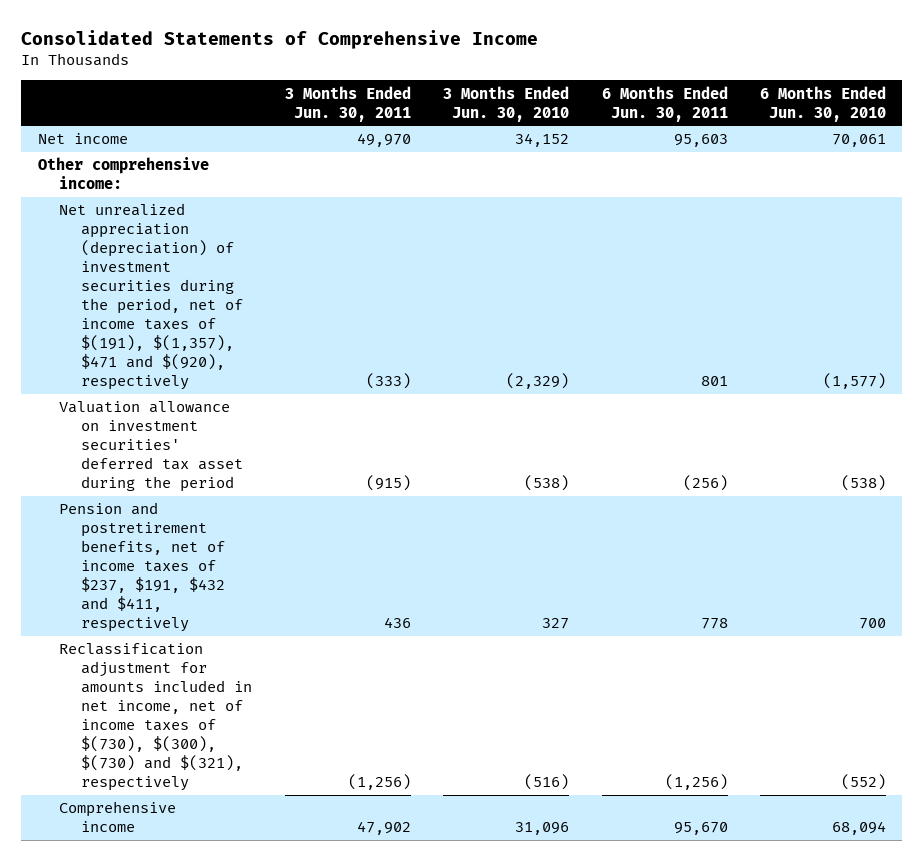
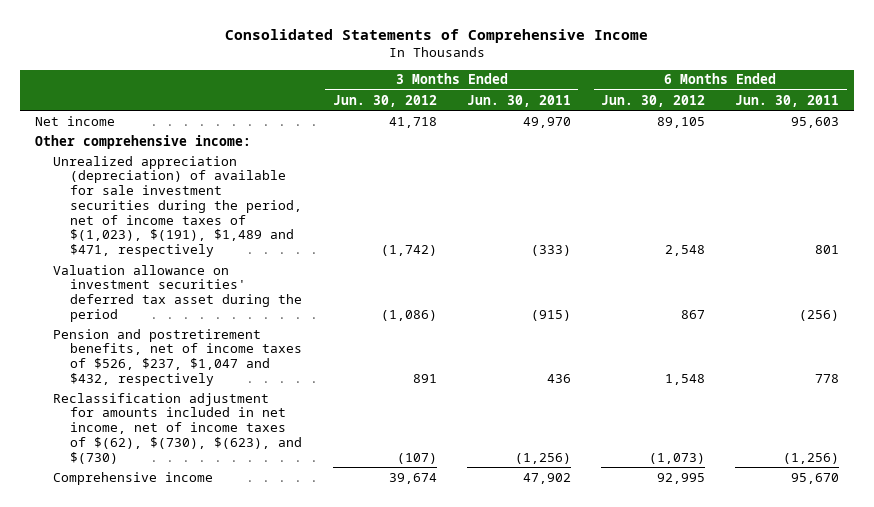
[443,85,570,122] 3 Months Ended Jun. 30, 2010 -> none
[760,85,887,122] 6 Months Ended Jun. 30, 2010 -> none
none -> [332,94,437,107] Jun. 30, 2012
none -> [601,94,706,107] Jun. 30, 2012
[59,203,244,391] Net unrealized appreciation (depreciation) of investment securities during the period, net of income taxes of $(191), $(1,357), $471 and $(920), respectively -> [52,155,303,258] Unrealized appreciation (depreciation) of available for sale investment securities during the period, net of income taxes of $(1,023), $(191), $1,489 and $471, respectively
[59,502,226,633] Pension and postretirement benefits, net of income taxes of $237, $191, $432 and $411, respectively -> [52,328,303,386] Pension and postretirement benefits, net of income taxes of $526, $237, $1,047 and $432, respectively
[59,643,253,792] Reclassification adjustment for amounts included in net income, net of income taxes of $(730), $(300), $(730) and $(321), respectively -> [52,392,303,464] Reclassification adjustment for amounts included in net income, net of income taxes of $(62), $(730), $(623), and $(730)

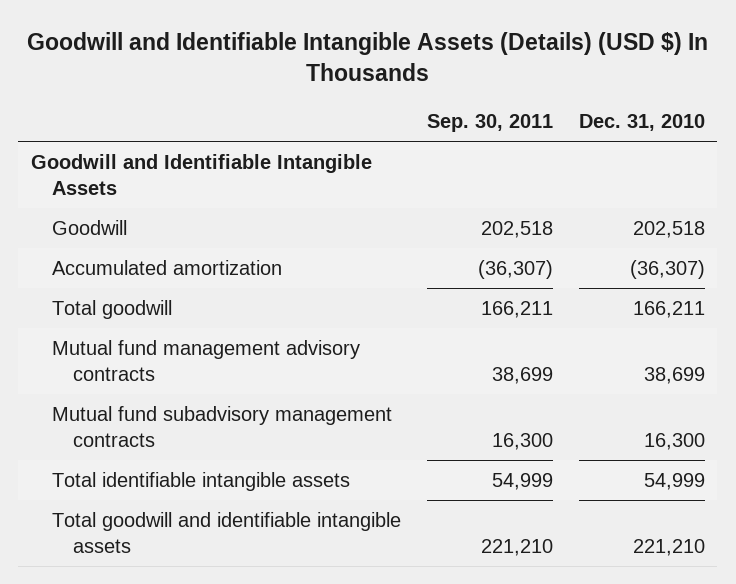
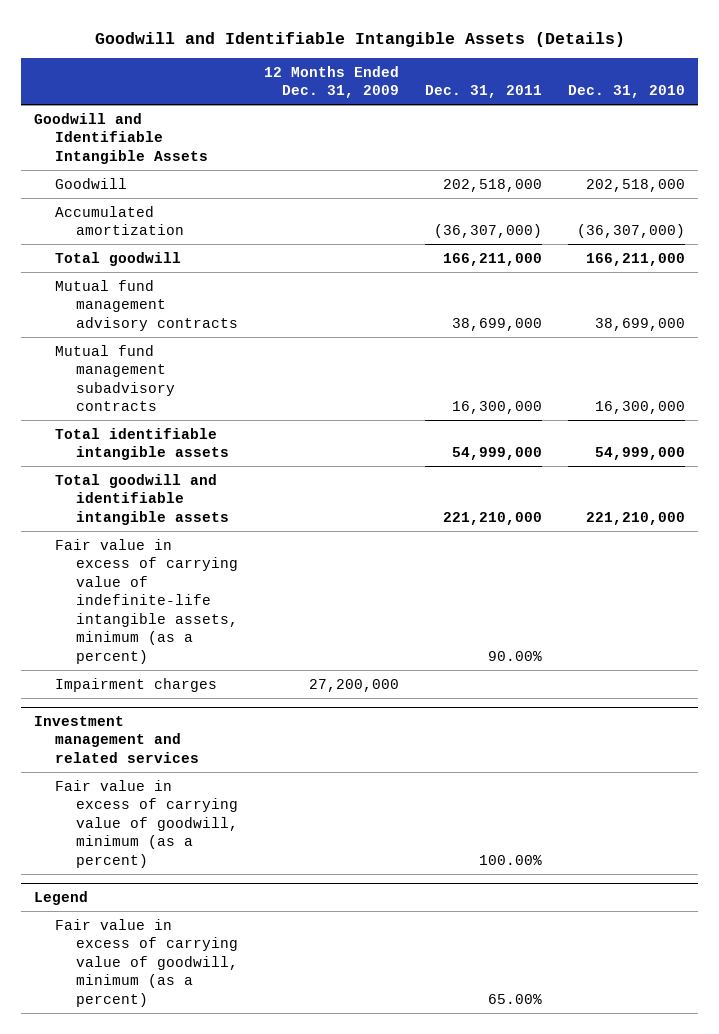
[26,31,708,82] Goodwill and Identifiable Intangible Assets (Details) (USD $) In Thousands -> [94,31,625,47] Goodwill and Identifiable Intangible Assets (Details)
[426,114,553,133] Sep. 30, 2011 -> none
none -> [264,65,400,99] 12 Months Ended Dec. 31, 2009
none -> [425,85,543,99] Dec. 31, 2011
[632,221,705,239] 202,518 -> [586,178,686,192] 202,518,000
[629,260,705,280] (36,307) -> [577,224,686,239] (36,307,000)
[632,301,705,319] 166,211 -> [586,252,686,266] 166,211,000
[643,367,705,385] 38,699 -> [595,317,686,331] 38,699,000
[51,406,392,448] Mutual fund subadvisory management contracts -> [55,344,176,412] Mutual fund management subadvisory contracts
[643,433,705,451] 16,300 -> [595,401,686,415] 16,300,000
[643,473,705,491] 54,999 -> [595,447,686,461] 54,999,000
[632,539,705,557] 221,210 -> [586,511,686,525] 221,210,000
none -> [55,538,239,665] Fair value in excess of carrying value of indefinite-life intangible assets, minimum (as a percent)
none -> [55,677,218,692] Impairment charges
none -> [34,715,200,764] Investment management and related services
none -> [55,779,239,868] Fair value in excess of carrying value of goodwill, minimum (as a percent)
none -> [34,890,89,905] Legend
none -> [55,918,239,1007] Fair value in excess of carrying value of goodwill, minimum (as a percent)

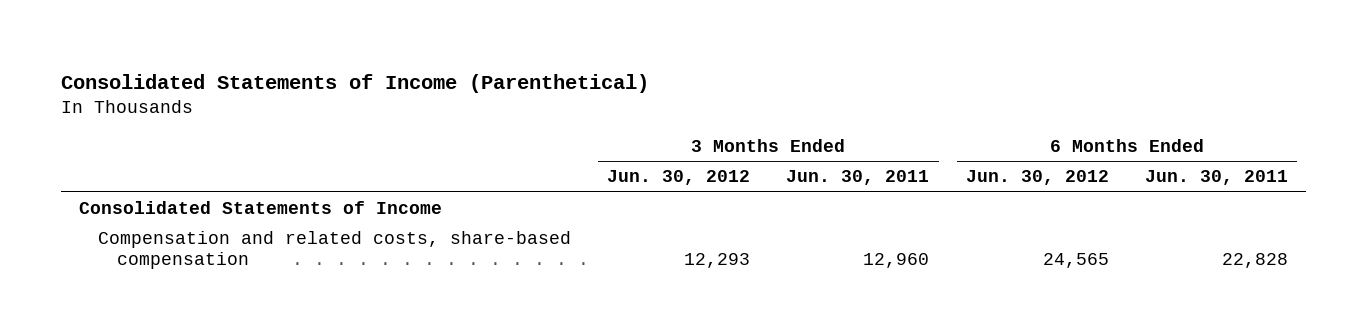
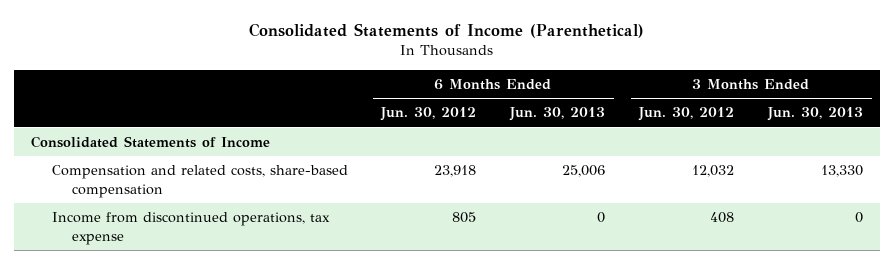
[786,170,930,186] Jun. 30, 2011 -> none
[1144,170,1288,186] Jun. 30, 2011 -> none
none -> [509,107,606,122] Jun. 30, 2013
none -> [767,107,864,122] Jun. 30, 2013
[684,253,751,269] 12,293 -> [692,165,735,178] 12,032
[1042,253,1109,269] 24,565 -> [434,165,477,178] 23,918
none -> [51,212,330,245] Income from discontinued operations, tax expense

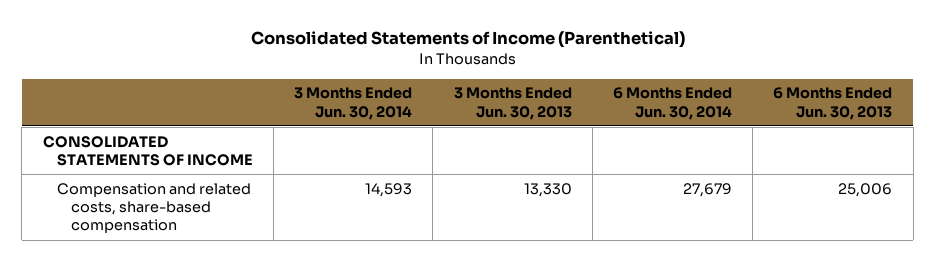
[380,107,477,122] Jun. 30, 2012 -> none
[638,107,735,122] Jun. 30, 2012 -> none
none -> [294,87,413,120] 3 Months Ended Jun. 30, 2014
none -> [612,87,732,120] 6 Months Ended Jun. 30, 2014
[30,136,270,149] Consolidated Statements of Income -> [42,135,253,167] CONSOLIDATED STATEMENTS OF INCOME
[51,212,330,245] Income from discontinued operations, tax expense -> none

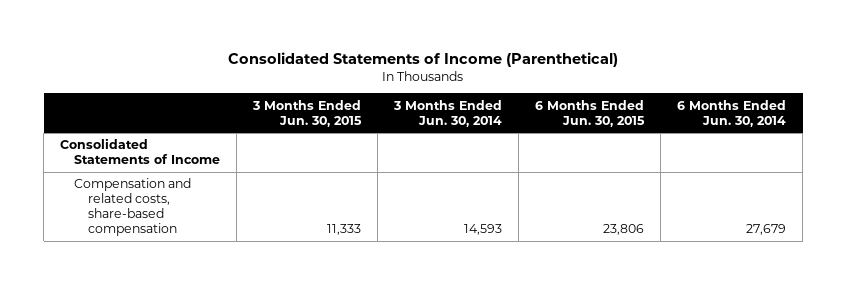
[453,87,572,120] 3 Months Ended Jun. 30, 2013 -> none
[773,87,893,120] 6 Months Ended Jun. 30, 2013 -> none
none -> [252,99,363,127] 3 Months Ended Jun. 30, 2015
none -> [535,99,646,127] 6 Months Ended Jun. 30, 2015
[42,135,253,167] CONSOLIDATED STATEMENTS OF INCOME -> [60,138,221,165] Consolidated Statements of Income

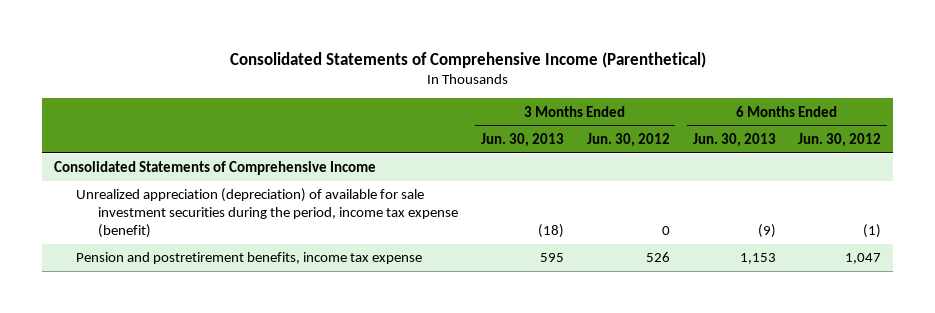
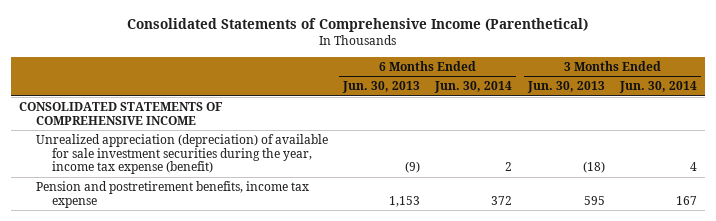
[586,133,670,148] Jun. 30, 2012 -> none
[798,133,882,148] Jun. 30, 2012 -> none
none -> [434,81,513,94] Jun. 30, 2014
none -> [619,81,698,94] Jun. 30, 2014
[53,161,376,176] Consolidated Statements of Comprehensive Income -> [18,101,223,125] CONSOLIDATED STATEMENTS OF COMPREHENSIVE INCOME
[75,188,458,239] Unrealized appreciation (depreciation) of available for sale investment securities during the period, income tax expense (benefit) -> [35,133,328,175] Unrealized appreciation (depreciation) of available for sale investment securities during the year, income tax expense (benefit)

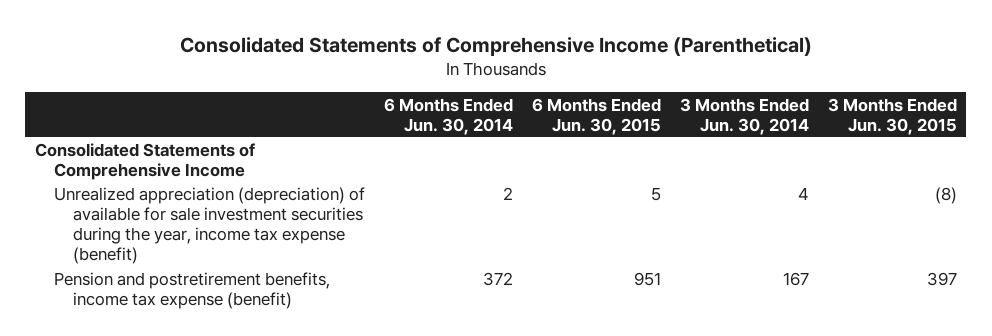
[341,81,420,94] Jun. 30, 2013 -> none
[526,81,605,94] Jun. 30, 2013 -> none
none -> [531,97,661,135] 6 Months Ended Jun. 30, 2015
none -> [827,97,957,135] 3 Months Ended Jun. 30, 2015
[18,101,223,125] CONSOLIDATED STATEMENTS OF COMPREHENSIVE INCOME -> [34,143,255,181] Consolidated Statements of Comprehensive Income
[35,180,309,208] Pension and postretirement benefits, income tax expense -> [53,272,330,310] Pension and postretirement benefits, income tax expense (benefit)

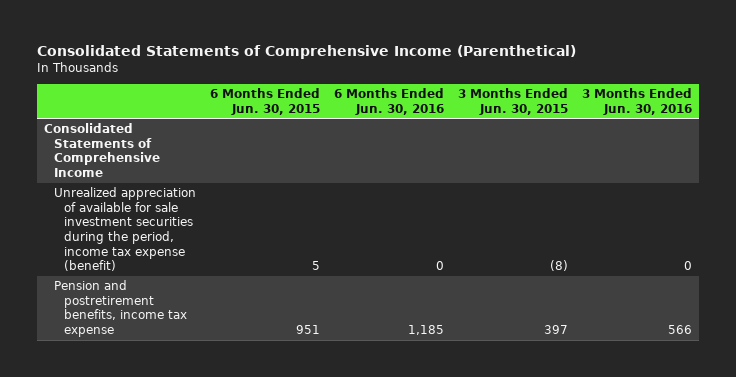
[383,97,513,135] 6 Months Ended Jun. 30, 2014 -> none
[679,97,809,135] 3 Months Ended Jun. 30, 2014 -> none
none -> [334,88,445,115] 6 Months Ended Jun. 30, 2016
none -> [581,88,692,115] 3 Months Ended Jun. 30, 2016
[53,187,365,265] Unrealized appreciation (depreciation) of available for sale investment securities during the year, income tax expense (benefit) -> [54,187,197,272] Unrealized appreciation of available for sale investment securities during the period, income tax expense (benefit)
[53,272,330,310] Pension and postretirement benefits, income tax expense (benefit) -> [54,280,187,338] Pension and postretirement benefits, income tax expense

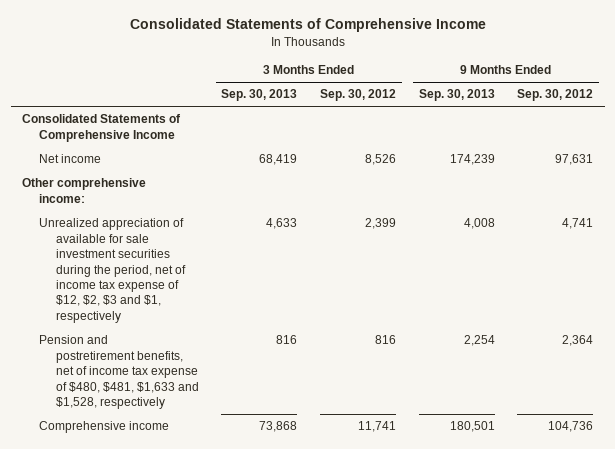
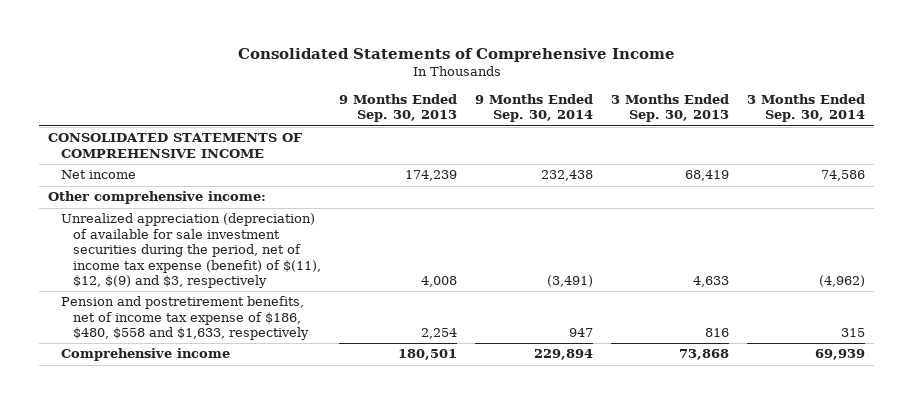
[320,89,397,102] Sep. 30, 2012 -> none
[517,89,594,102] Sep. 30, 2012 -> none
none -> [475,94,594,123] 9 Months Ended Sep. 30, 2014
none -> [747,94,866,123] 3 Months Ended Sep. 30, 2014
[21,114,181,142] Consolidated Statements of Comprehensive Income -> [48,133,304,158] CONSOLIDATED STATEMENTS OF COMPREHENSIVE INCOME
[38,218,186,323] Unrealized appreciation of available for sale investment securities during the period, net of income tax expense of $12, $2, $3 and $1, respectively -> [60,213,322,288] Unrealized appreciation (depreciation) of available for sale investment securities during the period, net of income tax expense (benefit) of $(11), $12, $(9) and $3, respectively
[38,335,199,410] Pension and postretirement benefits, net of income tax expense of $480, $481, $1,633 and $1,528, respectively -> [60,296,310,341] Pension and postretirement benefits, net of income tax expense of $186, $480, $558 and $1,633, respectively

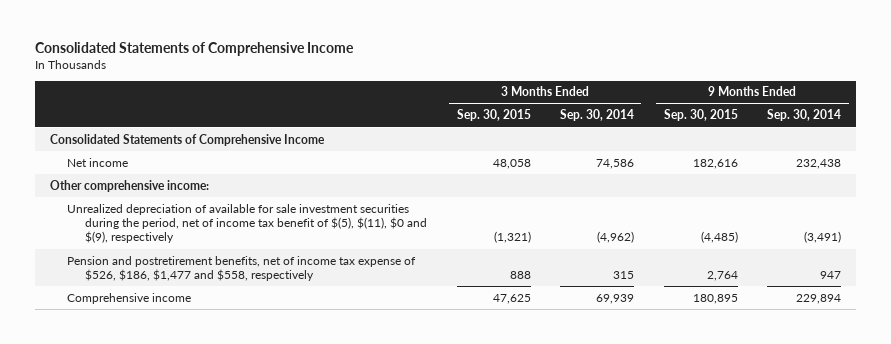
[339,94,458,123] 9 Months Ended Sep. 30, 2013 -> none
[611,94,730,123] 3 Months Ended Sep. 30, 2013 -> none
none -> [456,109,531,122] Sep. 30, 2015
none -> [663,109,738,122] Sep. 30, 2015
[48,133,304,158] CONSOLIDATED STATEMENTS OF COMPREHENSIVE INCOME -> [49,133,325,146] Consolidated Statements of Comprehensive Income
[60,213,322,288] Unrealized appreciation (depreciation) of available for sale investment securities during the period, net of income tax expense (benefit) of $(11), $12, $(9) and $3, respectively -> [67,203,428,244] Unrealized depreciation of available for sale investment securities during the period, net of income tax benefit of $(5), $(11), $0 and $(9), respectively
[60,296,310,341] Pension and postretirement benefits, net of income tax expense of $186, $480, $558 and $1,633, respectively -> [67,255,417,282] Pension and postretirement benefits, net of income tax expense of $526, $186, $1,477 and $558, respectively

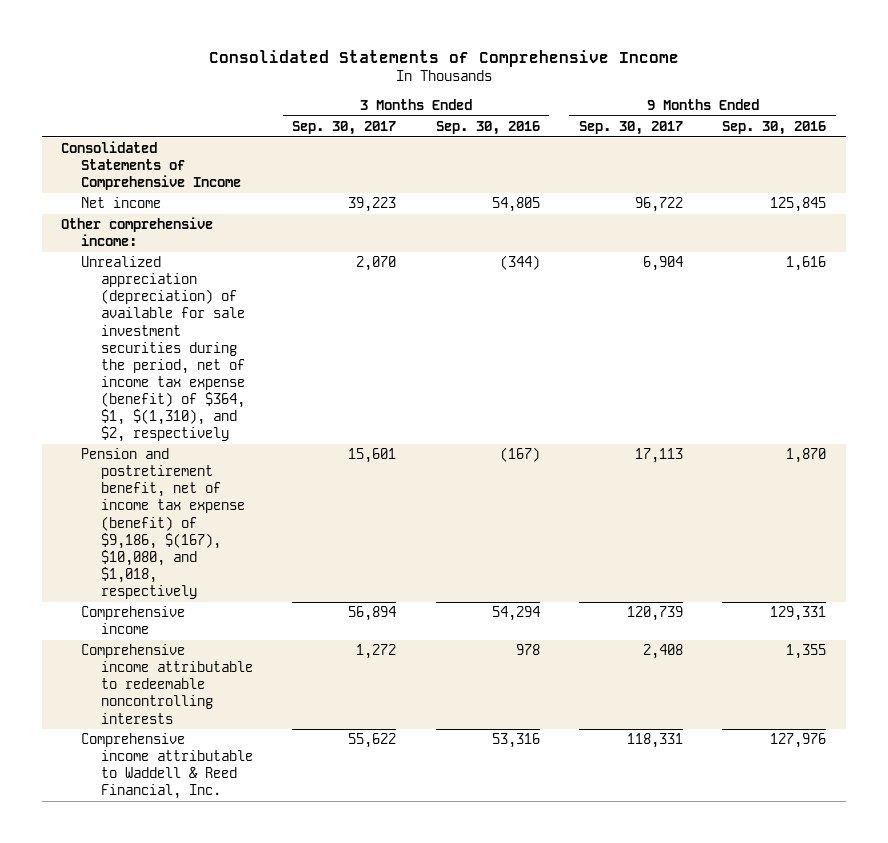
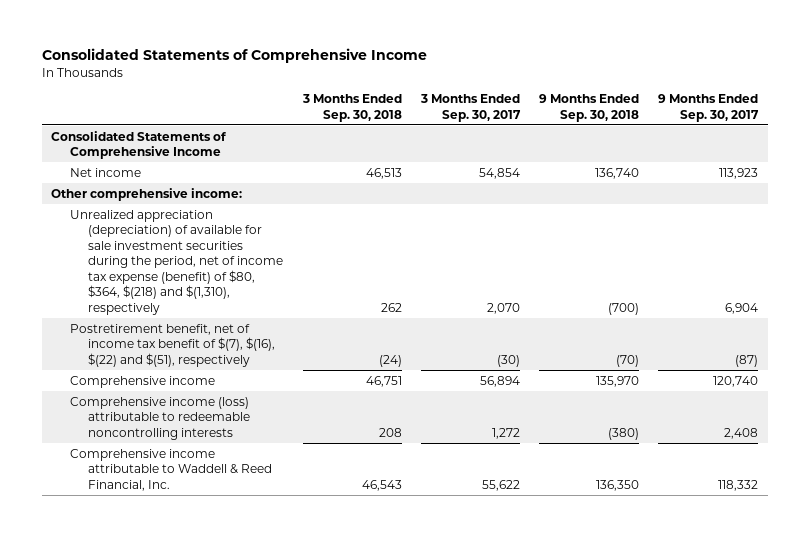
[435,120,540,135] Sep. 30, 2016 -> none
[722,120,827,135] Sep. 30, 2016 -> none
none -> [301,94,402,122] 3 Months Ended Sep. 30, 2018
none -> [539,94,640,122] 9 Months Ended Sep. 30, 2018
[348,197,397,213] 39,223 -> [478,167,520,179] 54,854
[634,197,683,213] 96,722 -> [719,167,759,179] 113,923
[81,256,246,442] Unrealized appreciation (depreciation) of available for sale investment securities during the period, net of income tax expense (benefit) of $364, $1, $(1,310), and $2, respectively -> [69,209,284,316] Unrealized appreciation (depreciation) of available for sale investment securities during the period, net of income tax expense (benefit) of $80, $364, $(218) and $(1,310), respectively
[81,448,246,599] Pension and postretirement benefit, net of income tax expense (benefit) of $9,186, $(167), $10,080, and $1,018, respectively -> [69,323,276,367] Postretirement benefit, net of income tax benefit of $(7), $(16), $(22) and $(51), respectively
[348,448,397,464] 15,601 -> [496,354,520,367] (30)
[634,448,683,464] 17,113 -> [735,354,759,367] (87)
[626,606,683,622] 120,739 -> [713,375,759,387] 120,740
[81,644,254,724] Comprehensive income attributable to redeemable noncontrolling interests -> [69,396,251,440] Comprehensive income (loss) attributable to redeemable noncontrolling interests
[626,733,683,749] 118,331 -> [718,479,759,491] 118,332

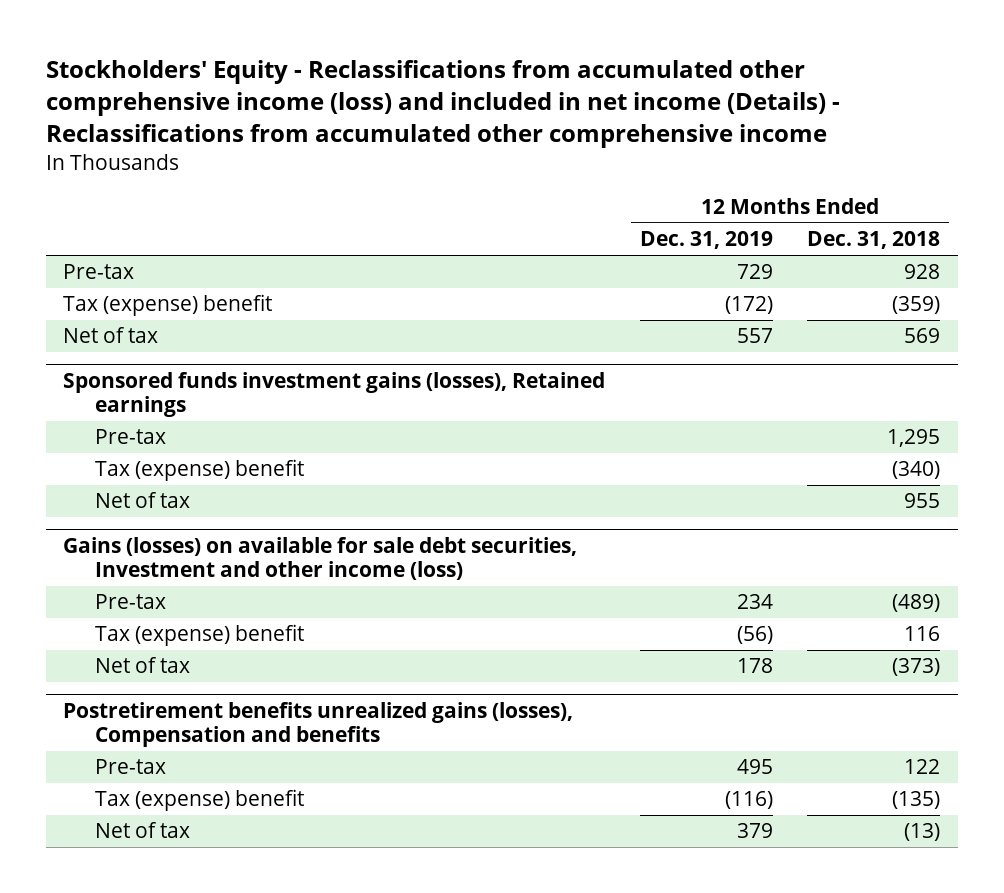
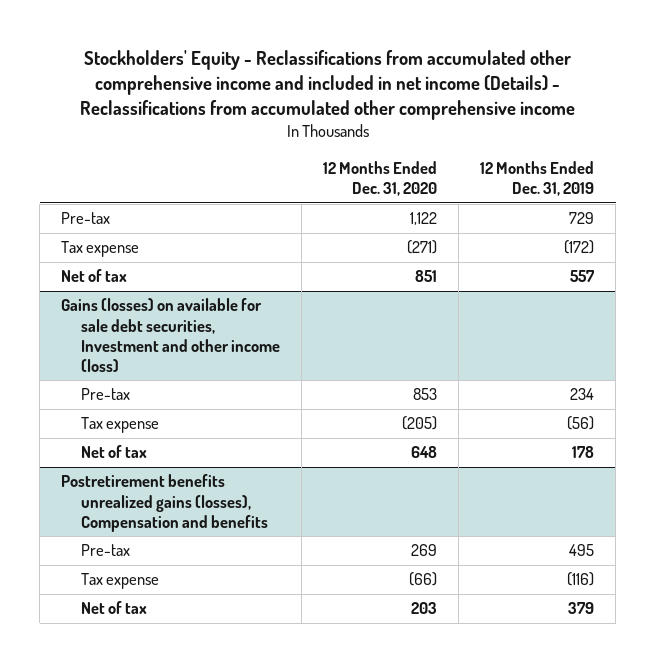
[46,60,841,149] Stockholders' Equity - Reclassifications from accumulated other comprehensive income (loss) and included in net income (Details) - Reclassifications from accumulated other comprehensive income -> [79,49,575,121] Stockholders' Equity - Reclassifications from accumulated other comprehensive income and included in net income (Details) - Reclassifications from accumulated other comprehensive income
[807,231,941,250] Dec. 31, 2018 -> none
none -> [322,161,437,197] 12 Months Ended Dec. 31, 2020
[63,294,273,317] Tax (expense) benefit -> [61,241,140,258] Tax expense
[63,371,606,417] Sponsored funds investment gains (losses), Retained earnings -> none
[94,429,166,445] Pre-tax -> none
[94,459,304,482] Tax (expense) benefit -> none
[94,492,190,509] Net of tax -> none
[94,624,304,647] Tax (expense) benefit -> [80,417,159,434] Tax expense
[94,789,304,812] Tax (expense) benefit -> [80,573,159,590] Tax expense

